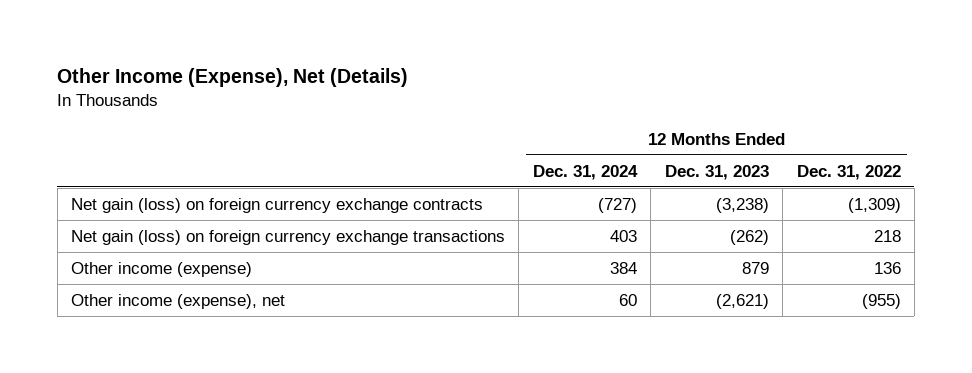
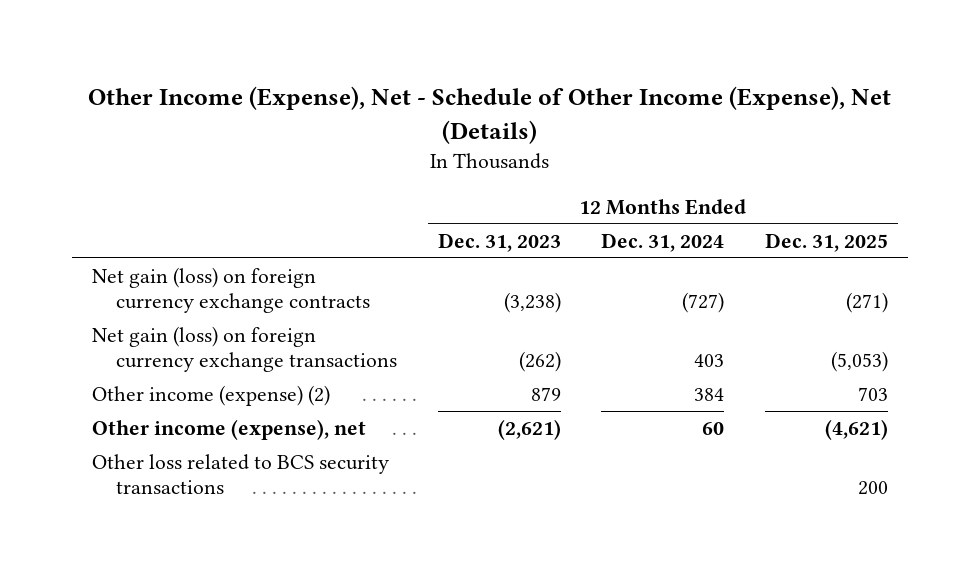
[57,68,409,88] Other Income (Expense), Net (Details) -> [87,86,891,144] Other Income (Expense), Net - Schedule of Other Income (Expense), Net (Details)
[796,164,901,180] Dec. 31, 2022 -> none
none -> [764,232,888,252] Dec. 31, 2025
[71,261,253,277] Other income (expense) -> [92,385,331,407] Other income (expense) (2)
none -> [92,454,390,495] Other loss related to BCS security transactions

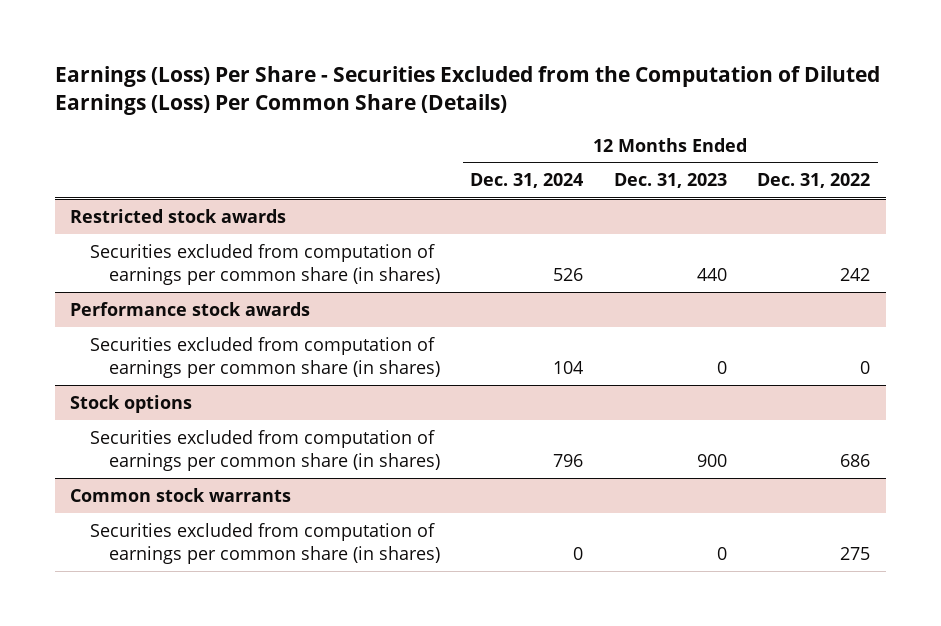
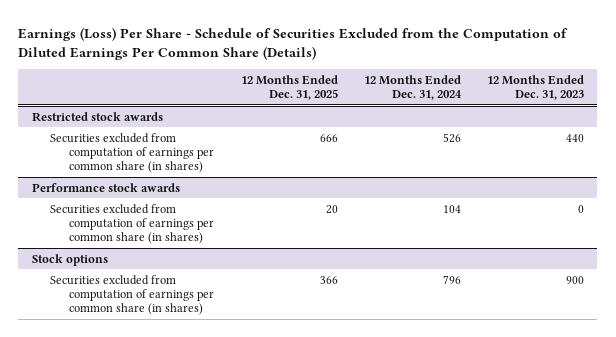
[54,66,880,116] Earnings (Loss) Per Share - Securities Excluded from the Computation of Diluted Earnings (Loss) Per Common Share (Details) -> [18,26,569,60] Earnings (Loss) Per Share - Schedule of Securities Excluded from the Computation of Diluted Earnings Per Common Share (Details)
[757,173,871,189] Dec. 31, 2022 -> none
none -> [240,74,338,101] 12 Months Ended Dec. 31, 2025
[70,487,292,502] Common stock warrants -> none
[89,522,440,564] Securities excluded from computation of earnings per common share (in shares) -> none

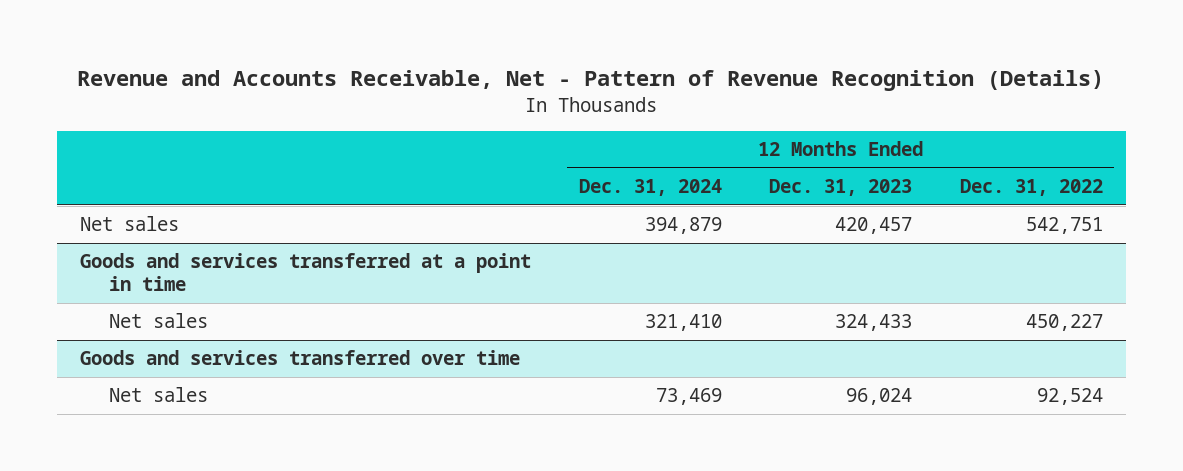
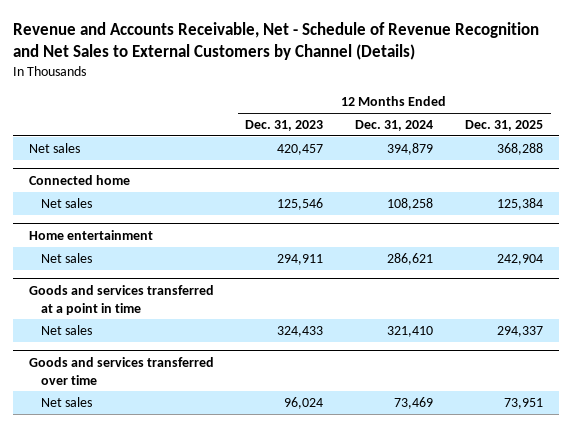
[77,70,1105,92] Revenue and Accounts Receivable, Net - Pattern of Revenue Recognition (Details) -> [12,21,539,60] Revenue and Accounts Receivable, Net - Schedule of Revenue Recognition and Net Sales to External Customers by Channel (Details)
[959,179,1103,197] Dec. 31, 2022 -> none
none -> [464,119,543,131] Dec. 31, 2025
none -> [28,174,130,185] Connected home
none -> [41,197,93,208] Net sales
none -> [28,229,153,240] Home entertainment
none -> [41,252,93,263] Net sales

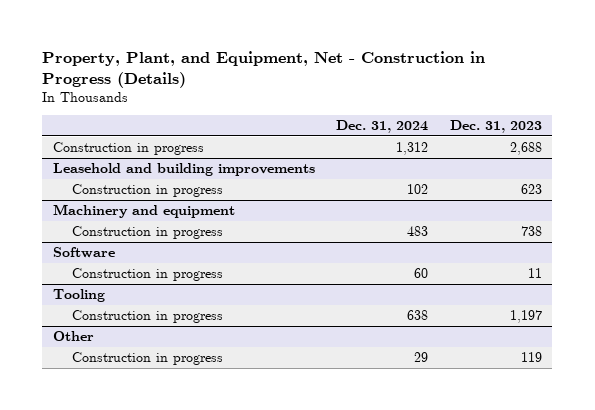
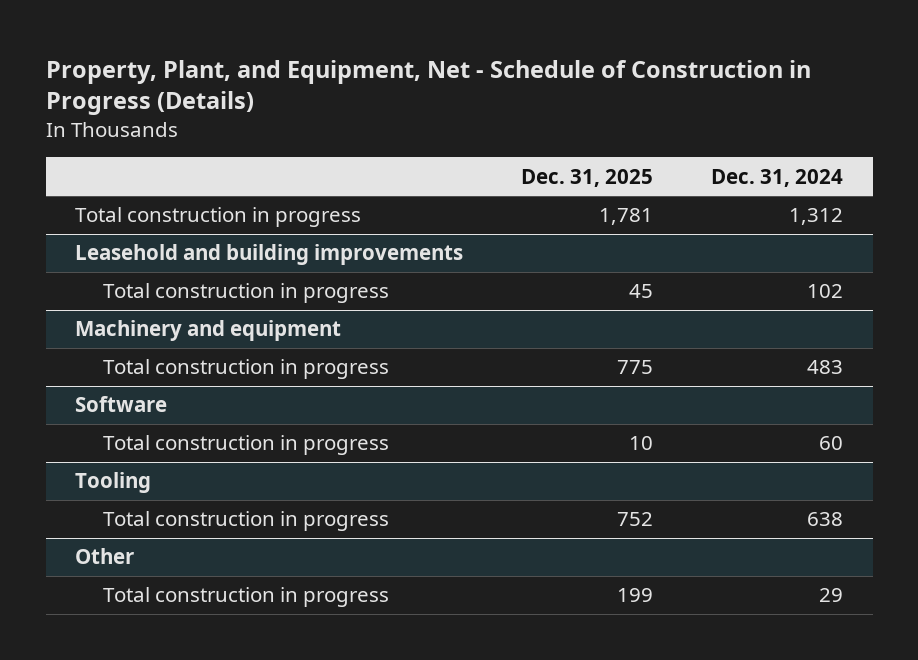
[42,50,486,88] Property, Plant, and Equipment, Net - Construction in Progress (Details) -> [45,59,811,116] Property, Plant, and Equipment, Net - Schedule of Construction in Progress (Details)
[449,119,542,133] Dec. 31, 2023 -> none
none -> [521,168,654,187] Dec. 31, 2025
[52,141,204,155] Construction in progress -> [75,207,362,228] Total construction in progress
[72,183,224,197] Construction in progress -> [102,283,389,304] Total construction in progress
[72,225,224,239] Construction in progress -> [102,359,389,380] Total construction in progress
[72,267,224,281] Construction in progress -> [102,435,389,456] Total construction in progress
[72,309,224,323] Construction in progress -> [102,511,389,532] Total construction in progress
[72,351,224,365] Construction in progress -> [102,587,389,608] Total construction in progress

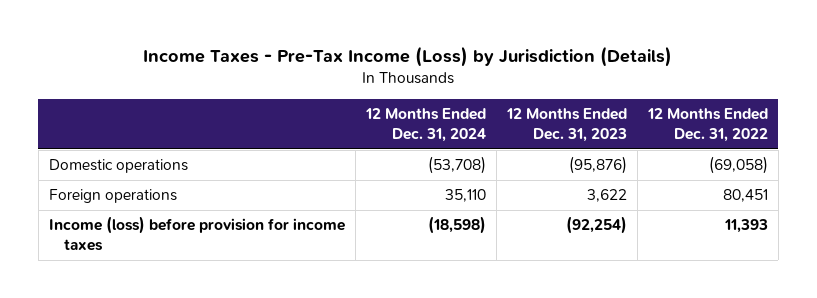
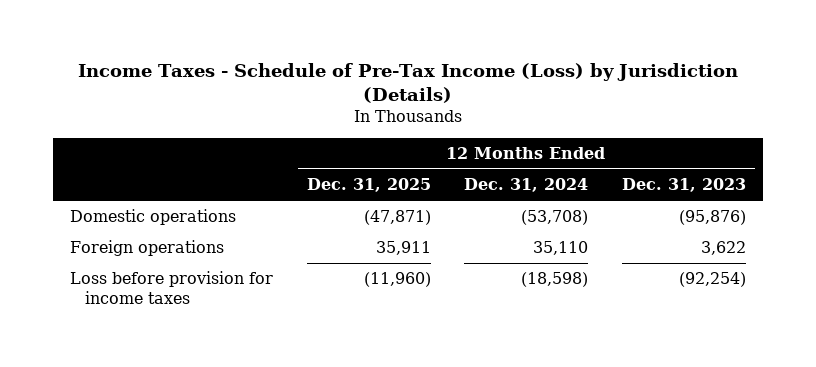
[143,46,673,68] Income Taxes - Pre-Tax Income (Loss) by Jurisdiction (Details) -> [78,63,739,104] Income Taxes - Schedule of Pre-Tax Income (Loss) by Jurisdiction (Details)
[646,107,768,142] 12 Months Ended Dec. 31, 2022 -> none
none -> [306,178,431,193] Dec. 31, 2025
[48,216,345,252] Income (loss) before provision for income taxes -> [70,271,274,304] Loss before provision for income taxes

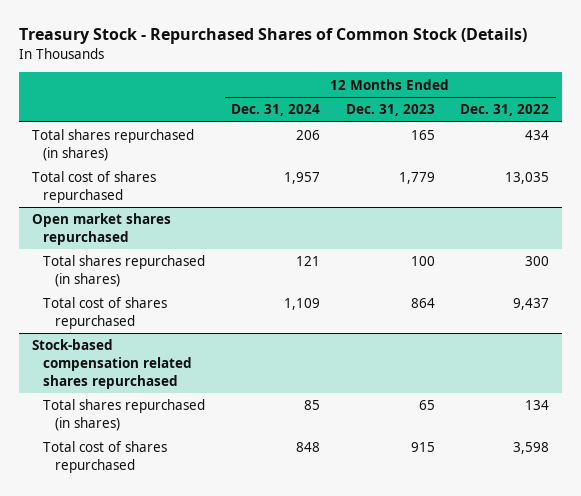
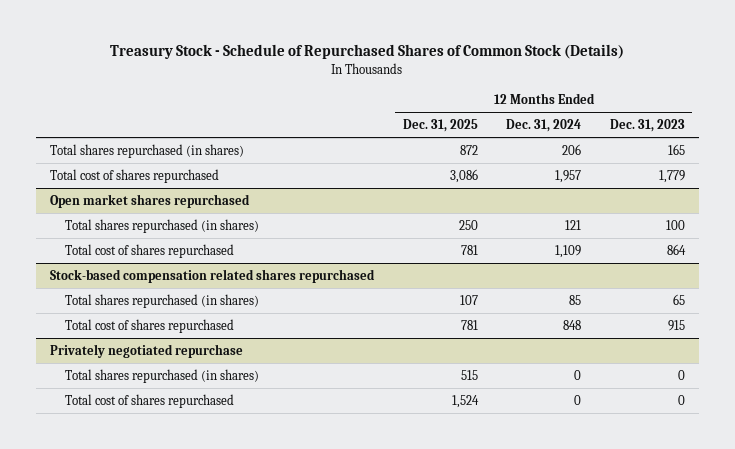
[18,28,527,45] Treasury Stock - Repurchased Shares of Common Stock (Details) -> [110,44,625,60] Treasury Stock - Schedule of Repurchased Shares of Common Stock (Details)
[460,104,550,117] Dec. 31, 2022 -> none
none -> [402,119,478,133] Dec. 31, 2025
none -> [50,344,244,359] Privately negotiated repurchase
none -> [65,369,260,384] Total shares repurchased (in shares)
none -> [65,394,235,409] Total cost of shares repurchased

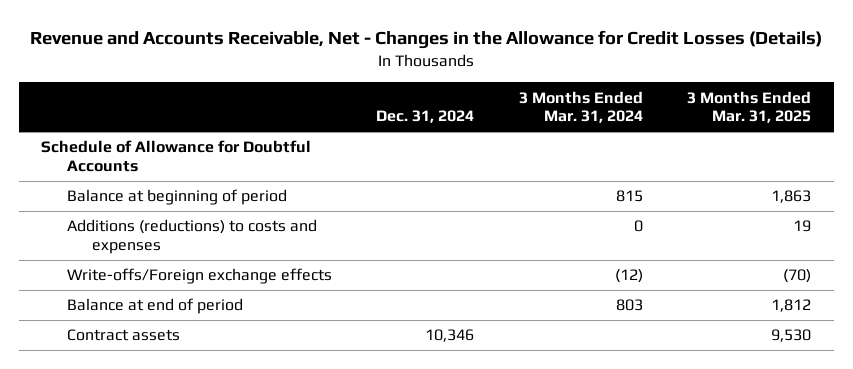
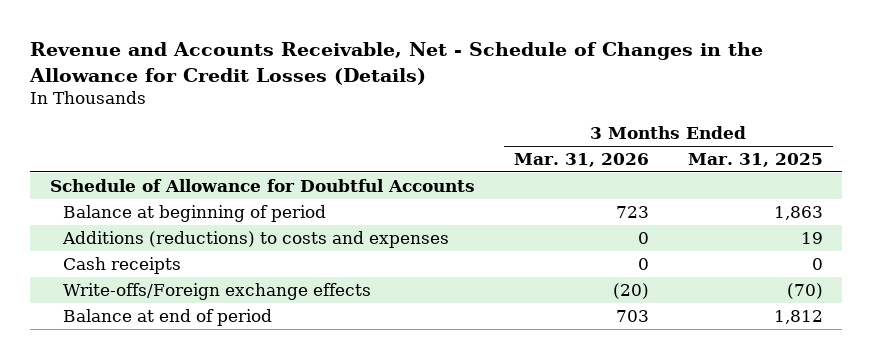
[30,30,823,50] Revenue and Accounts Receivable, Net - Changes in the Allowance for Credit Losses (Details) -> [29,41,764,85] Revenue and Accounts Receivable, Net - Schedule of Changes in the Allowance for Credit Losses (Details)
[376,110,475,124] Dec. 31, 2024 -> none
[518,90,643,124] 3 Months Ended Mar. 31, 2024 -> none
none -> [513,152,649,167] Mar. 31, 2026
none -> [62,256,181,274] Cash receipts
[66,329,180,342] Contract assets -> none

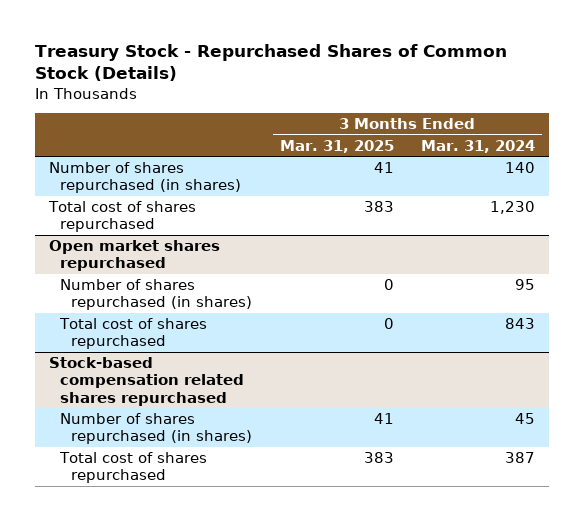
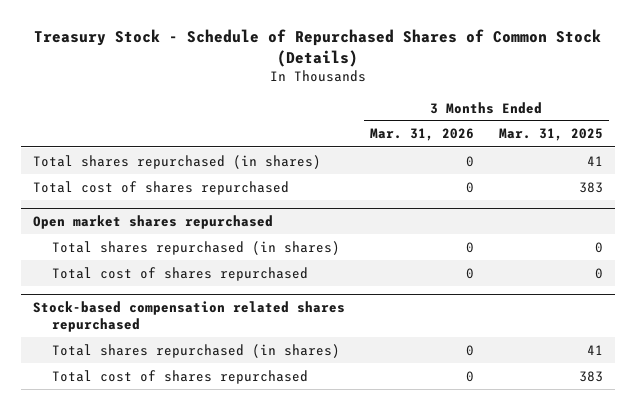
[35,44,508,82] Treasury Stock - Repurchased Shares of Common Stock (Details) -> [34,29,602,68] Treasury Stock - Schedule of Repurchased Shares of Common Stock (Details)
[421,139,536,153] Mar. 31, 2024 -> none
none -> [370,128,475,142] Mar. 31, 2026
[48,162,241,194] Number of shares repurchased (in shares) -> [33,154,322,169] Total shares repurchased (in shares)
[59,279,253,311] Number of shares repurchased (in shares) -> [52,240,341,255] Total shares repurchased (in shares)
[59,413,253,445] Number of shares repurchased (in shares) -> [52,343,341,358] Total shares repurchased (in shares)

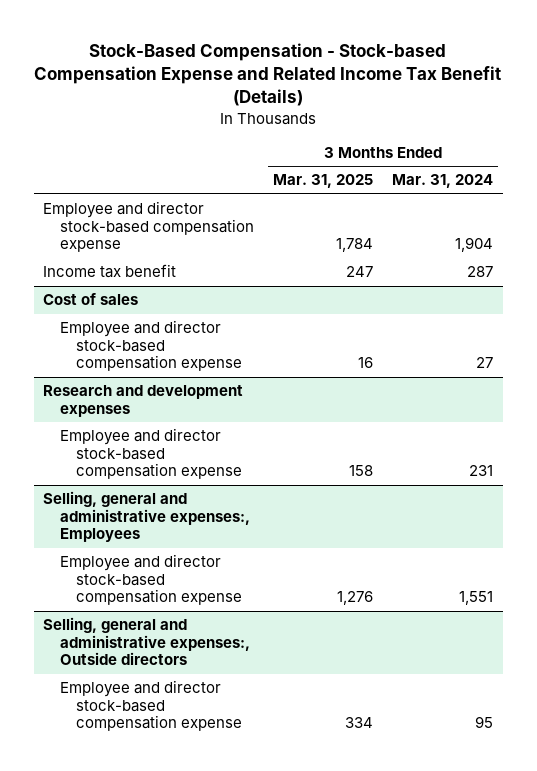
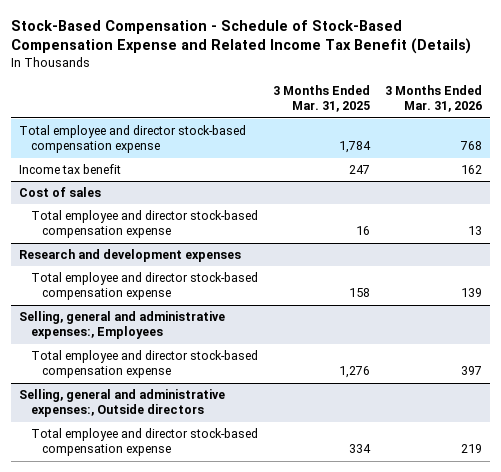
[34,42,502,107] Stock-Based Compensation - Stock-based Compensation Expense and Related Income Tax Benefit (Details) -> [11,19,472,54] Stock-Based Compensation - Schedule of Stock-Based Compensation Expense and Related Income Tax Benefit (Details)
[392,174,494,189] Mar. 31, 2024 -> none
none -> [385,85,483,113] 3 Months Ended Mar. 31, 2026
[43,201,254,253] Employee and director stock-based compensation expense -> [18,125,246,154] Total employee and director stock-based compensation expense
[59,320,242,372] Employee and director stock-based compensation expense -> [30,210,258,239] Total employee and director stock-based compensation expense
[59,428,242,480] Employee and director stock-based compensation expense -> [30,272,258,301] Total employee and director stock-based compensation expense
[59,554,242,606] Employee and director stock-based compensation expense -> [30,350,258,379] Total employee and director stock-based compensation expense
[59,680,242,732] Employee and director stock-based compensation expense -> [30,428,258,457] Total employee and director stock-based compensation expense

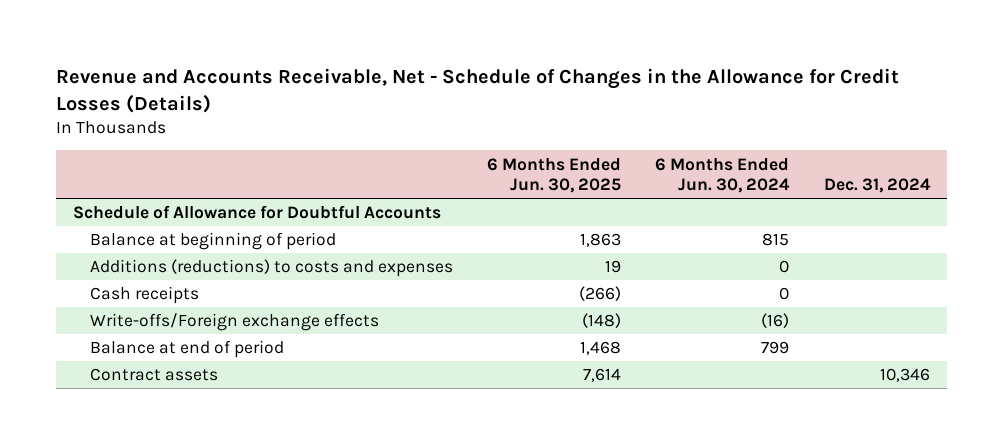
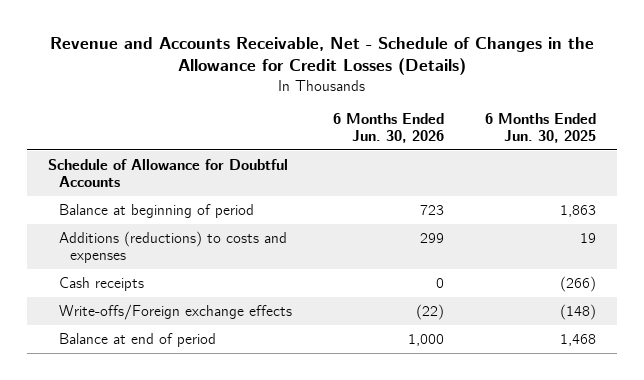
[655,157,791,193] 6 Months Ended Jun. 30, 2024 -> none
[823,177,931,193] Dec. 31, 2024 -> none
none -> [333,112,445,143] 6 Months Ended Jun. 30, 2026
[89,368,218,382] Contract assets -> none

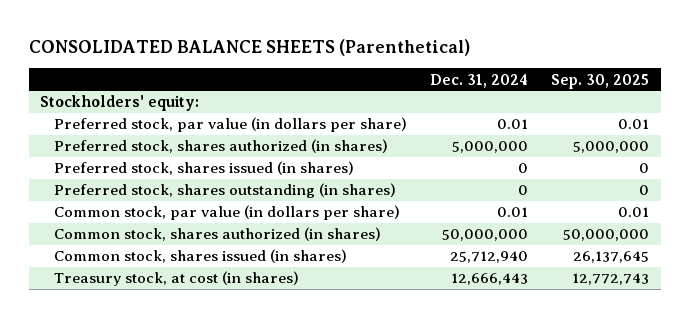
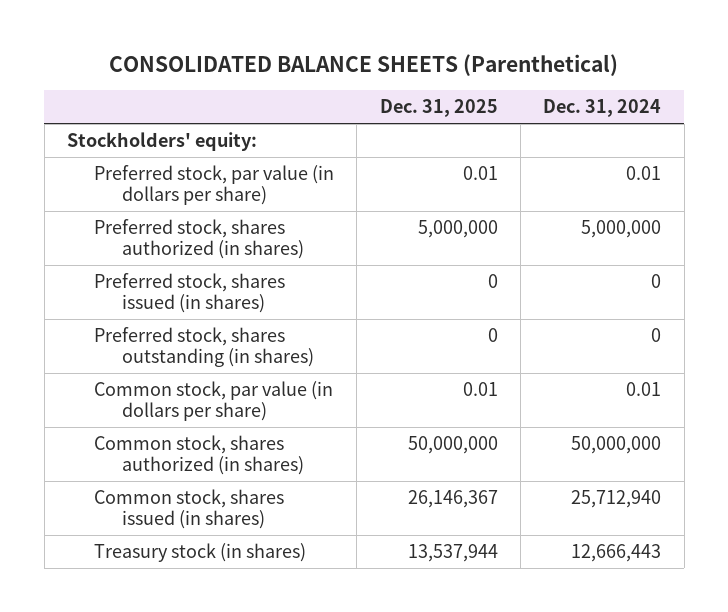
[551,73,650,89] Sep. 30, 2025 -> none
none -> [379,99,498,118] Dec. 31, 2025
[54,271,300,287] Treasury stock, at cost (in shares) -> [94,542,307,562] Treasury stock (in shares)

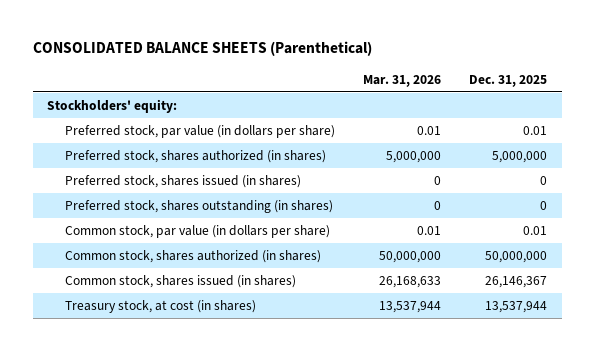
[543,99,662,118] Dec. 31, 2024 -> none
none -> [363,74,442,87] Mar. 31, 2026
[94,542,307,562] Treasury stock (in shares) -> [64,299,256,313] Treasury stock, at cost (in shares)

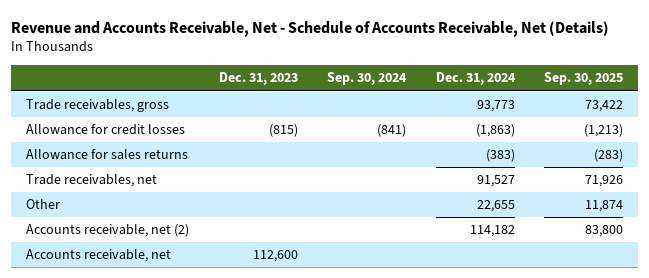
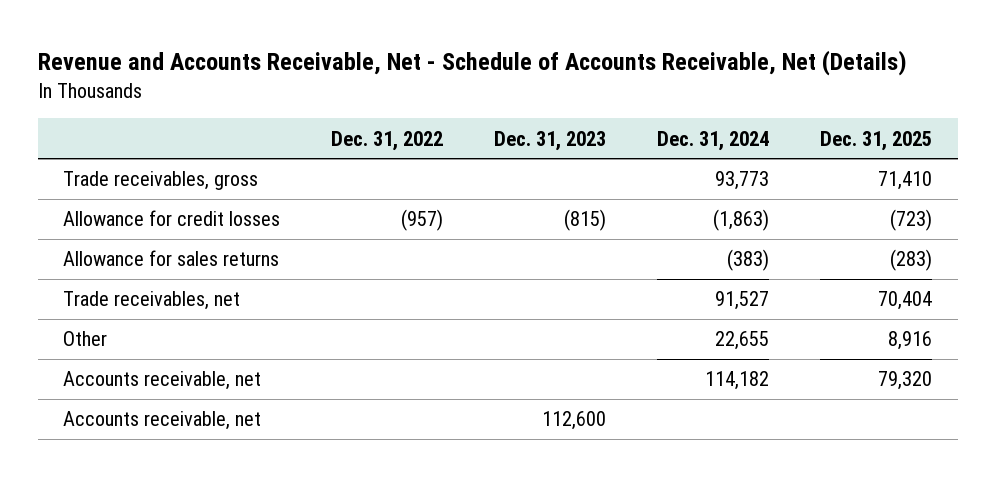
[327,72,408,86] Sep. 30, 2024 -> none
[544,72,624,86] Sep. 30, 2025 -> none
none -> [331,130,444,151] Dec. 31, 2022
none -> [820,130,933,151] Dec. 31, 2025
[26,224,190,238] Accounts receivable, net (2) -> [63,371,262,391] Accounts receivable, net

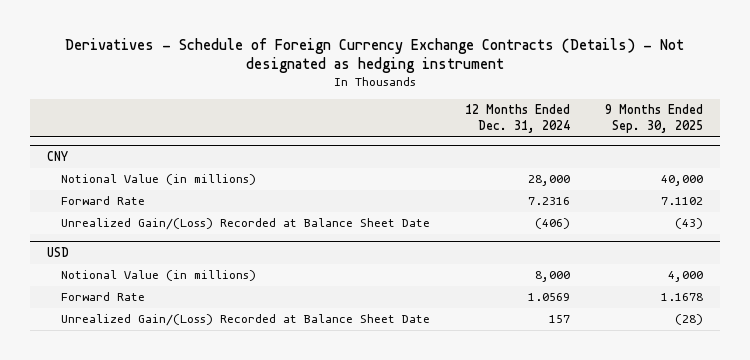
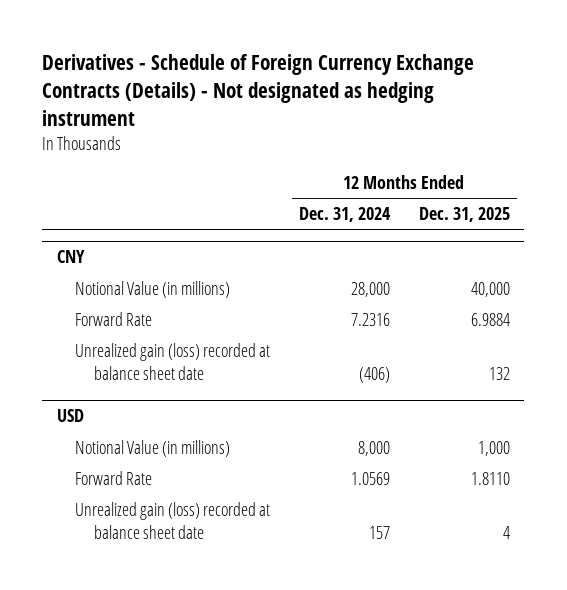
[604,104,703,134] 9 Months Ended Sep. 30, 2025 -> none
none -> [418,207,510,223] Dec. 31, 2025
[60,218,430,231] Unrealized Gain/(Loss) Recorded at Balance Sheet Date -> [75,342,271,380] Unrealized gain (loss) recorded at balance sheet date
[60,314,430,327] Unrealized Gain/(Loss) Recorded at Balance Sheet Date -> [75,501,271,539] Unrealized gain (loss) recorded at balance sheet date

